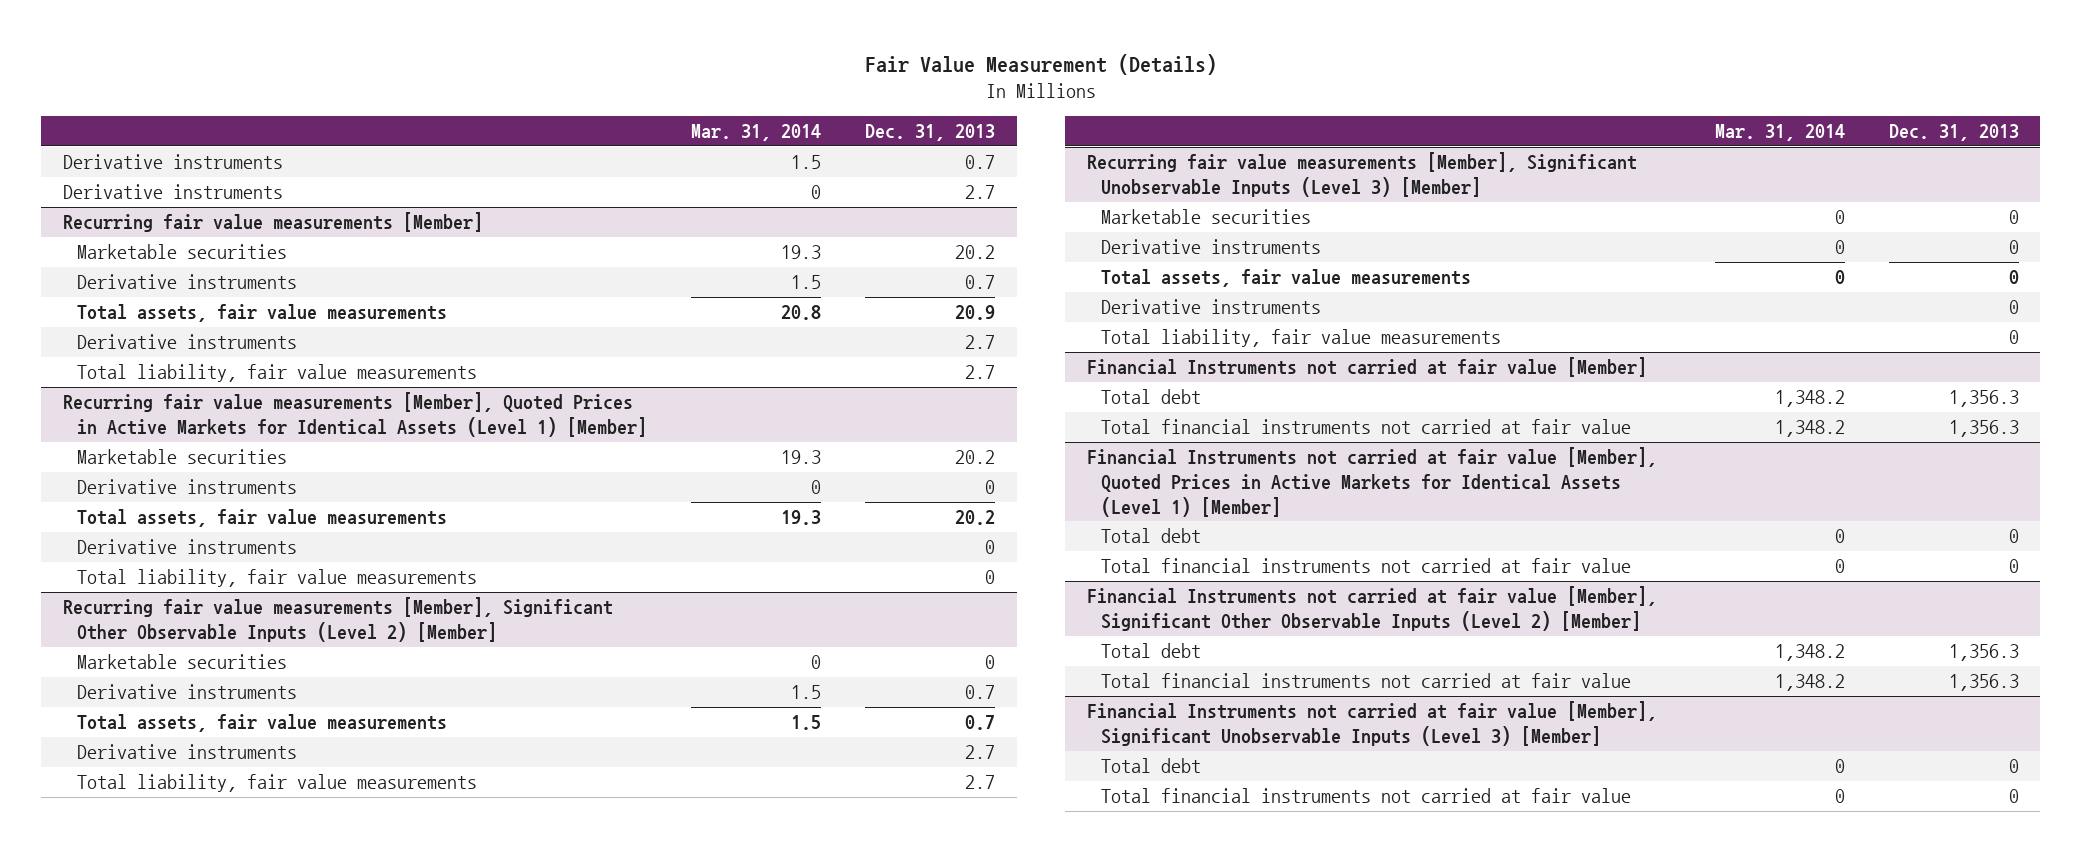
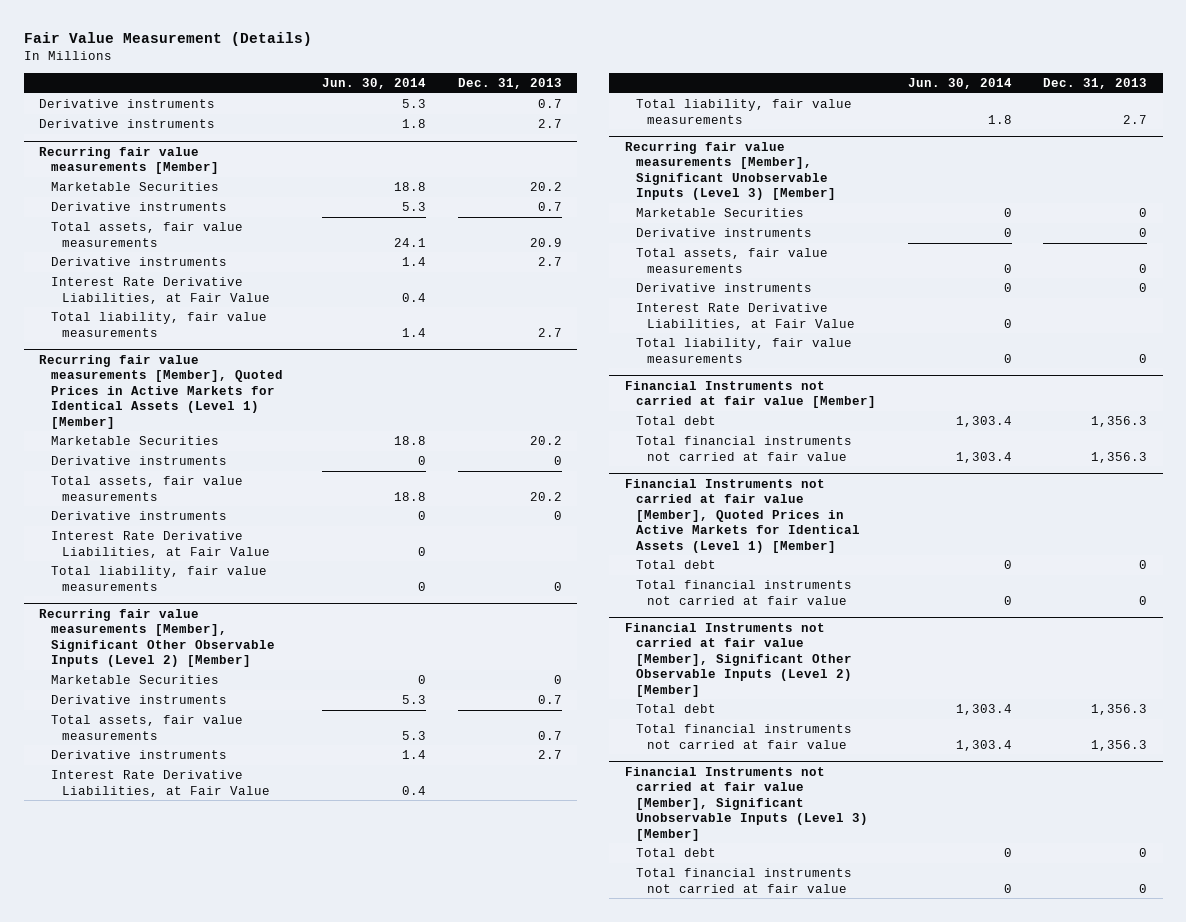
[691,124,822,142] Mar. 31, 2014 -> none
none -> [322,77,427,89] Jun. 30, 2014
[77,244,288,260] Marketable securities -> [50,182,219,192] Marketable Securities
none -> [50,277,271,304] Interest Rate Derivative Liabilities, at Fair Value
[77,449,288,465] Marketable securities -> [50,436,219,446] Marketable Securities
none -> [50,531,271,558] Interest Rate Derivative Liabilities, at Fair Value
[77,654,288,670] Marketable securities -> [50,675,219,685] Marketable Securities
none -> [50,770,271,797] Interest Rate Derivative Liabilities, at Fair Value
[1101,209,1312,225] Marketable securities -> [636,208,805,218] Marketable Securities
none -> [636,303,856,330] Interest Rate Derivative Liabilities, at Fair Value

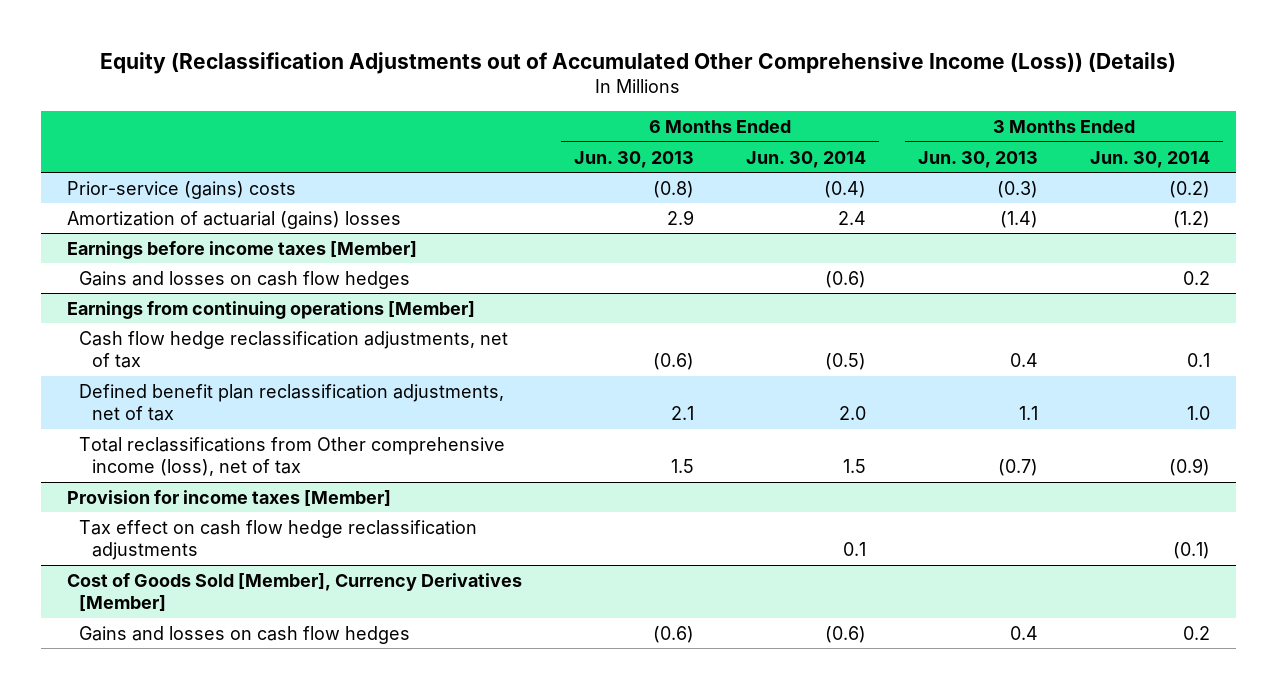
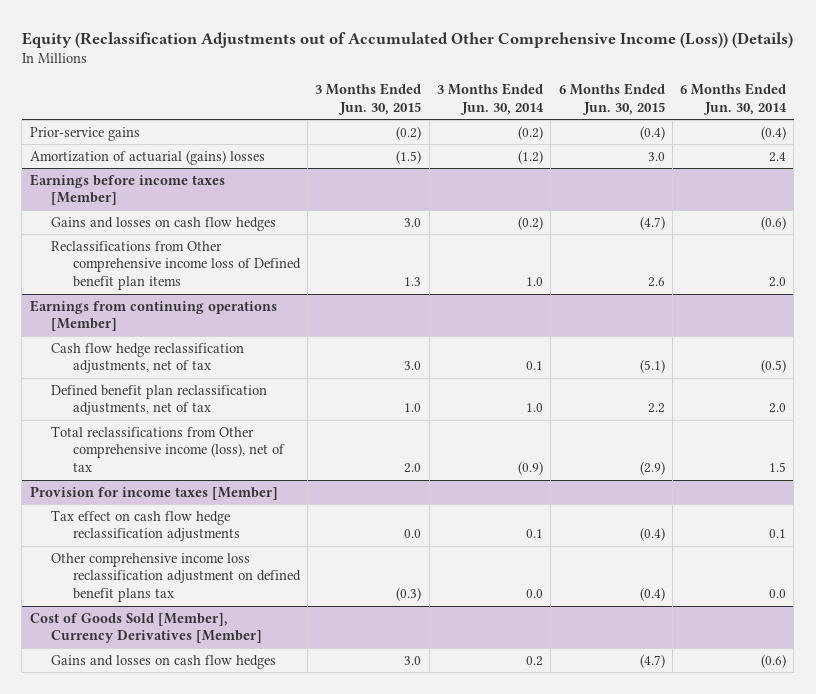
[573,150,694,168] Jun. 30, 2013 -> none
[917,150,1038,168] Jun. 30, 2013 -> none
none -> [315,83,422,116] 3 Months Ended Jun. 30, 2015
none -> [558,83,665,116] 6 Months Ended Jun. 30, 2015
[66,180,296,199] Prior-service (gains) costs -> [29,126,140,141] Prior-service gains
[1182,270,1210,285] 0.2 -> [518,215,544,230] (0.2)
none -> [51,240,301,291] Reclassifications from Other comprehensive income loss of Defined benefit plan items
[1172,542,1210,560] (0.1) -> [526,529,544,539] 0.1
none -> [51,552,301,603] Other comprehensive income loss reclassification adjustment on defined benefit plans tax

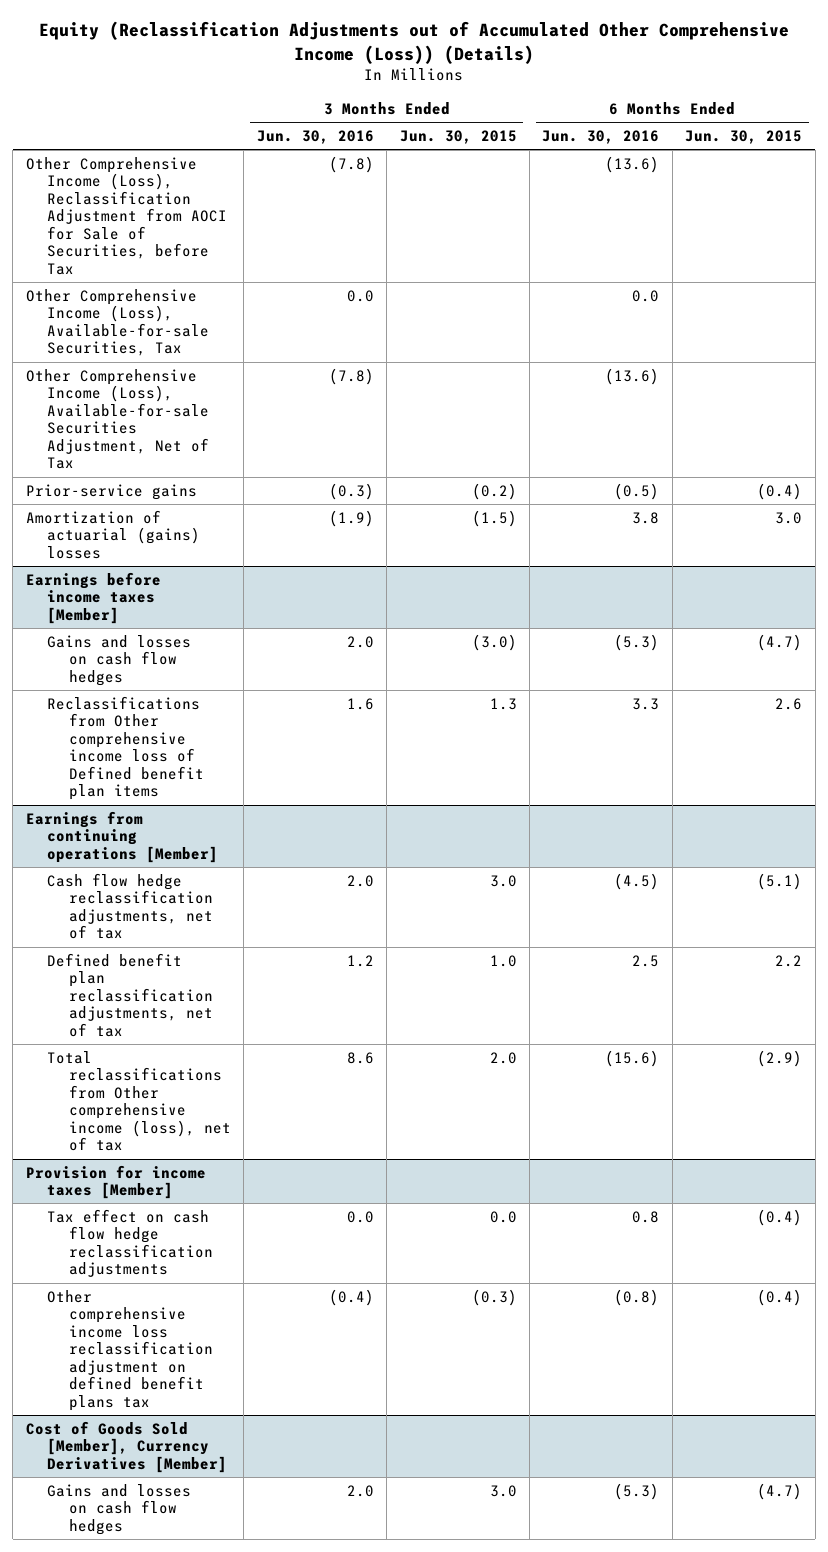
[437,83,545,116] 3 Months Ended Jun. 30, 2014 -> none
[680,83,788,116] 6 Months Ended Jun. 30, 2014 -> none
none -> [256,130,374,145] Jun. 30, 2016
none -> [542,130,660,145] Jun. 30, 2016
none -> [25,156,228,275] Other Comprehensive Income (Loss), Reclassification Adjustment from AOCI for Sale of Securities, before Tax
none -> [25,288,210,357] Other Comprehensive Income (Loss), Available-for-sale Securities, Tax
none -> [25,368,210,470] Other Comprehensive Income (Loss), Available-for-sale Securities Adjustment, Net of Tax
[404,217,422,227] 3.0 -> [471,633,517,651] (3.0)

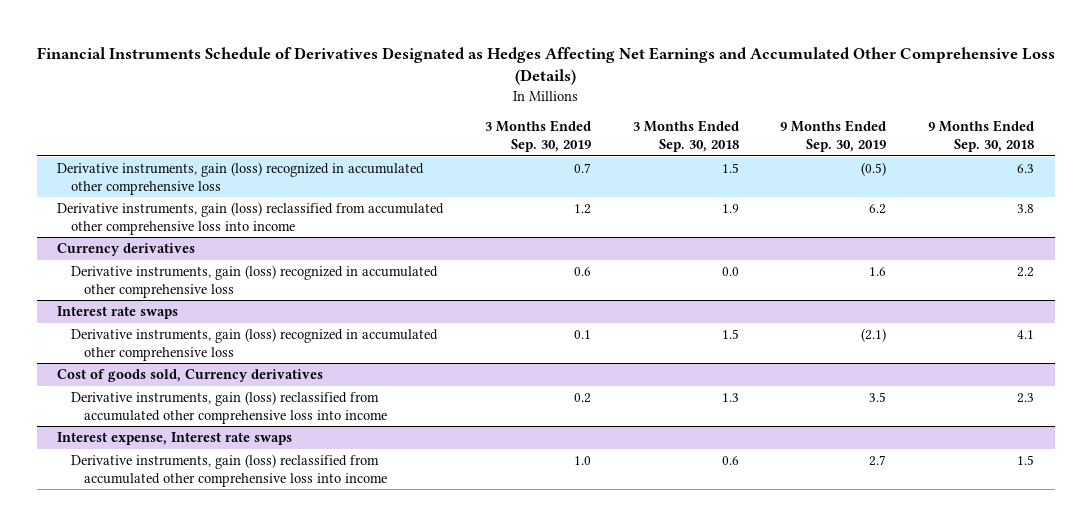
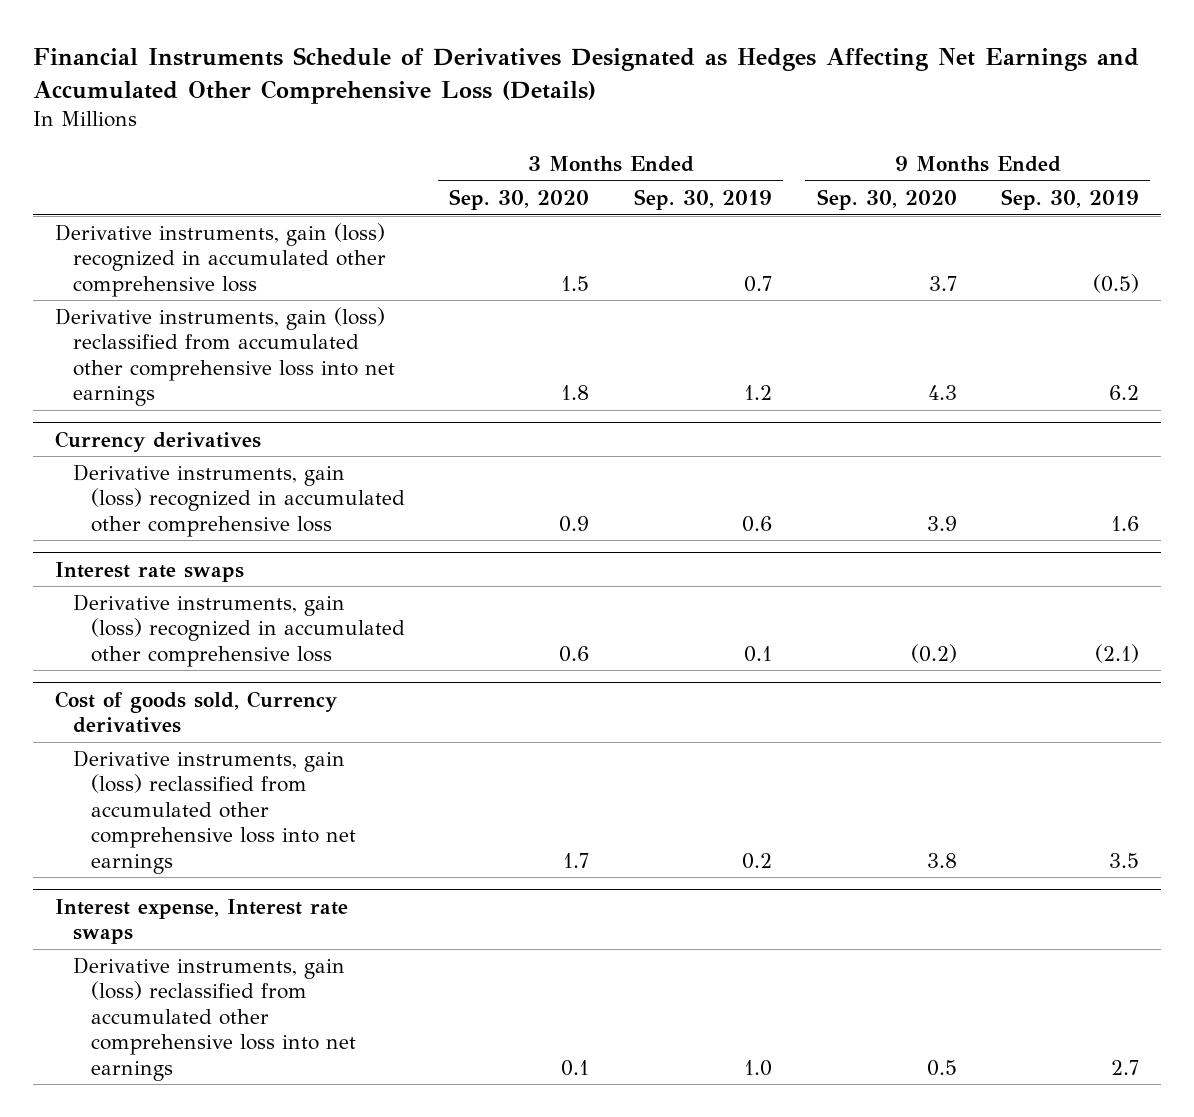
[632,120,739,153] 3 Months Ended Sep. 30, 2018 -> none
[927,120,1034,153] 9 Months Ended Sep. 30, 2018 -> none
none -> [449,188,590,210] Sep. 30, 2020
none -> [816,188,957,210] Sep. 30, 2020
[57,202,445,235] Derivative instruments, gain (loss) reclassified from accumulated other comprehensive loss into income -> [54,307,395,407] Derivative instruments, gain (loss) reclassified from accumulated other comprehensive loss into net earnings
[70,391,388,424] Derivative instruments, gain (loss) reclassified from accumulated other comprehensive loss into income -> [72,750,356,874] Derivative instruments, gain (loss) reclassified from accumulated other comprehensive loss into net earnings
[70,454,388,487] Derivative instruments, gain (loss) reclassified from accumulated other comprehensive loss into income -> [72,957,356,1081] Derivative instruments, gain (loss) reclassified from accumulated other comprehensive loss into net earnings

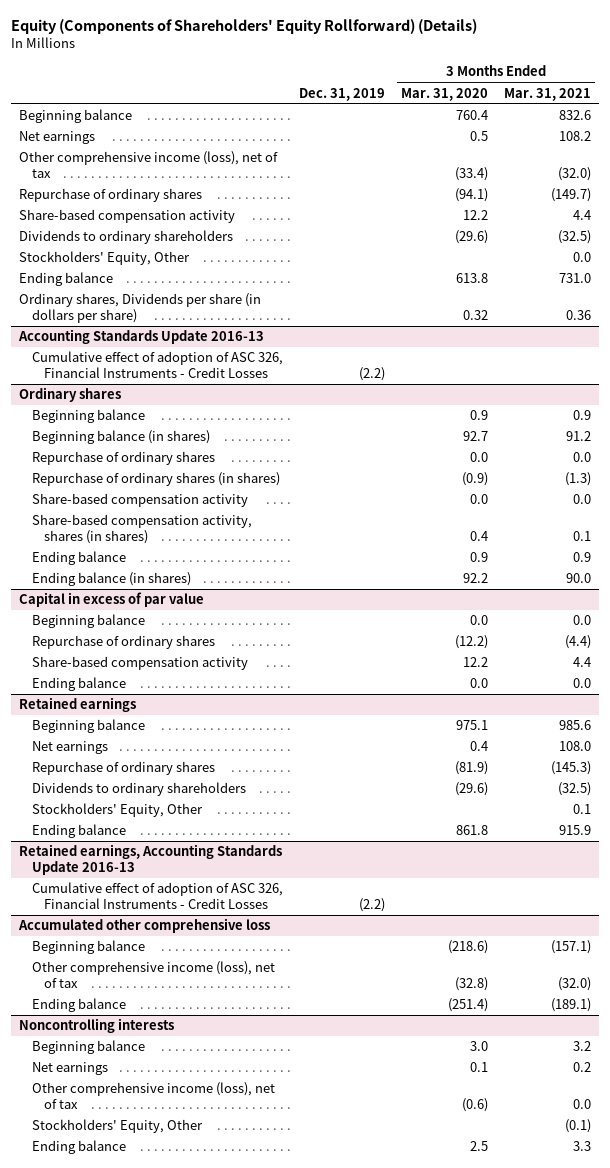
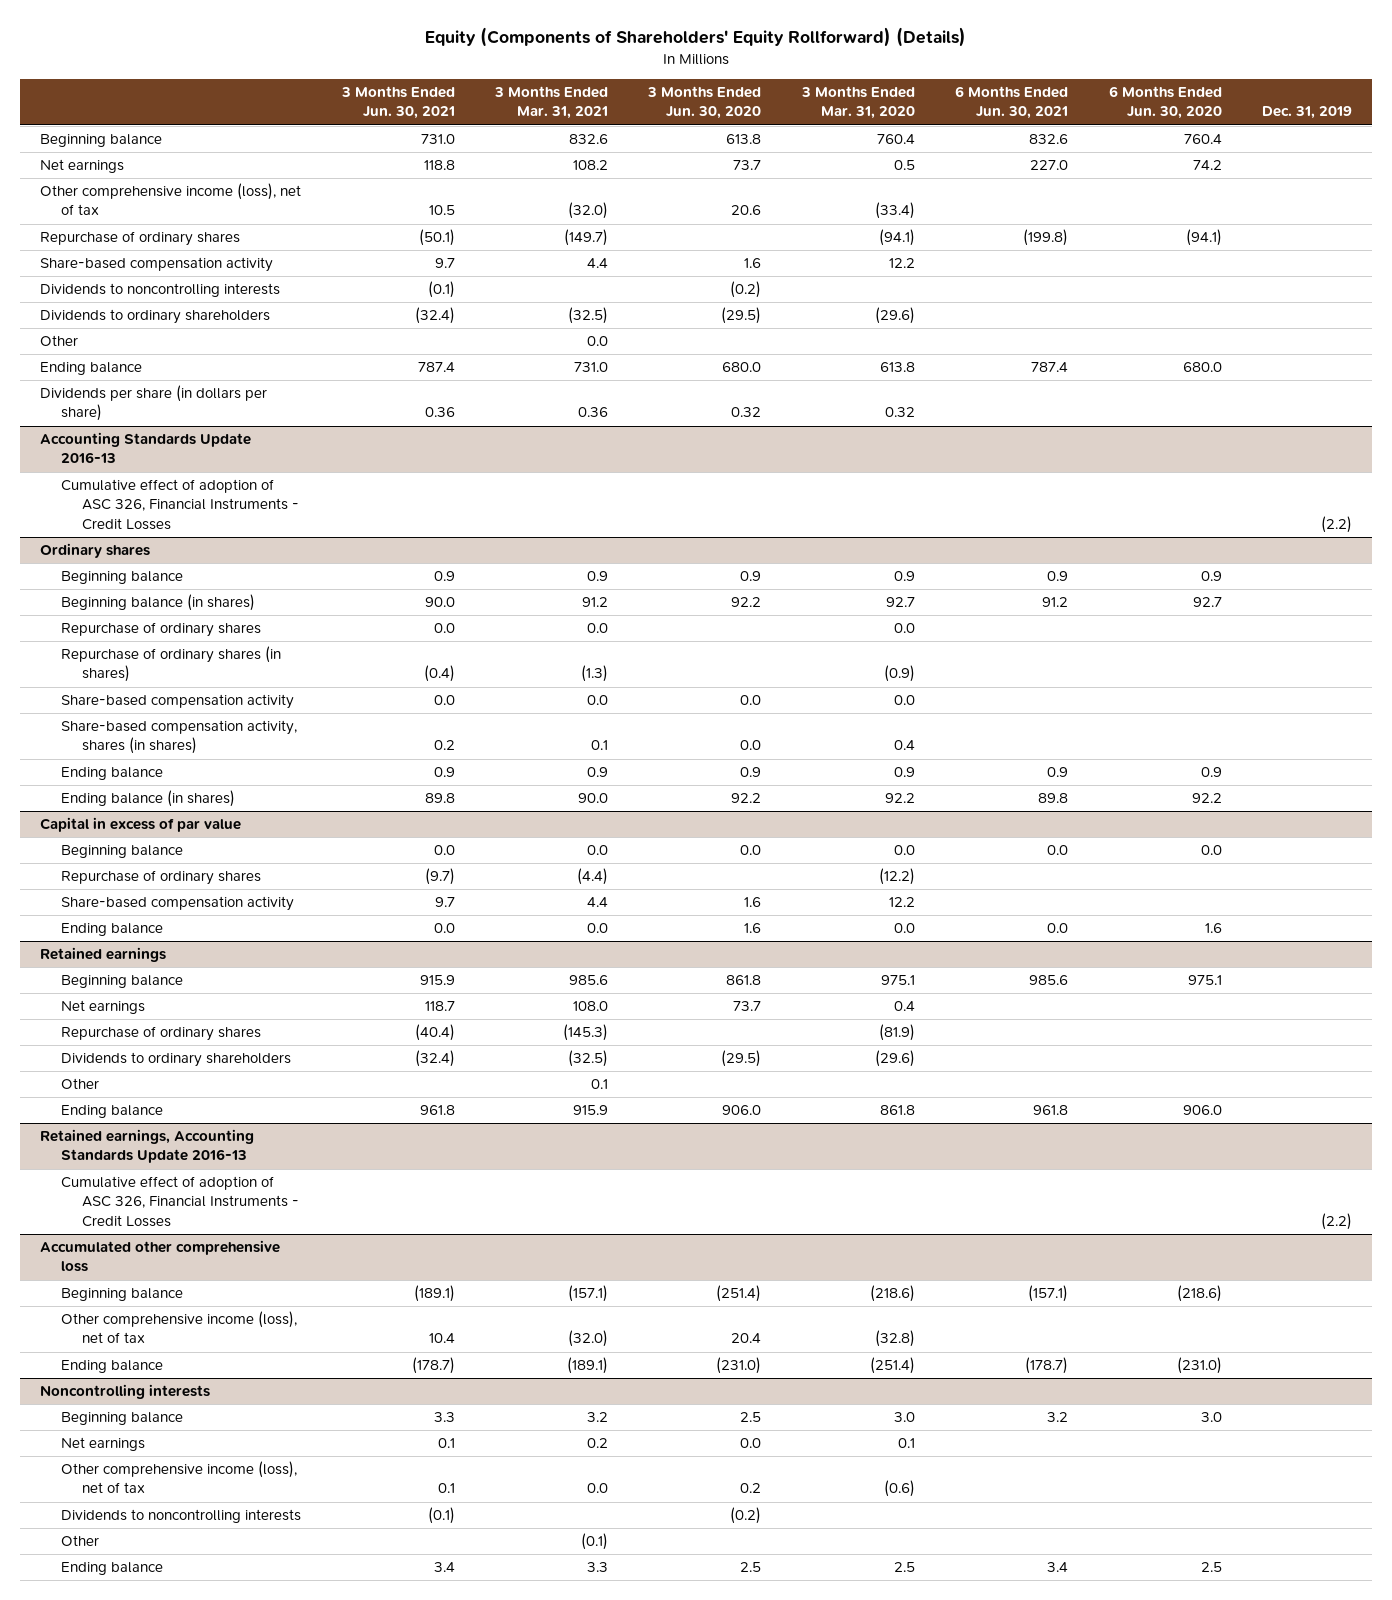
none -> [340,86,455,120] 3 Months Ended Jun. 30, 2021
none -> [647,86,762,120] 3 Months Ended Jun. 30, 2020
none -> [955,86,1069,120] 6 Months Ended Jun. 30, 2021
none -> [1108,86,1222,120] 6 Months Ended Jun. 30, 2020
none -> [40,283,281,298] Dividends to noncontrolling interests
[19,251,191,266] Stockholders' Equity, Other -> [40,335,79,347] Other
[19,293,262,323] Ordinary shares, Dividends per share (in dollars per share) -> [40,385,268,422] Dividends per share (in dollars per share)
[31,803,203,818] Stockholders' Equity, Other -> [60,1078,99,1090] Other
none -> [60,1509,301,1524] Dividends to noncontrolling interests
[31,1119,203,1134] Stockholders' Equity, Other -> [60,1535,99,1547] Other

